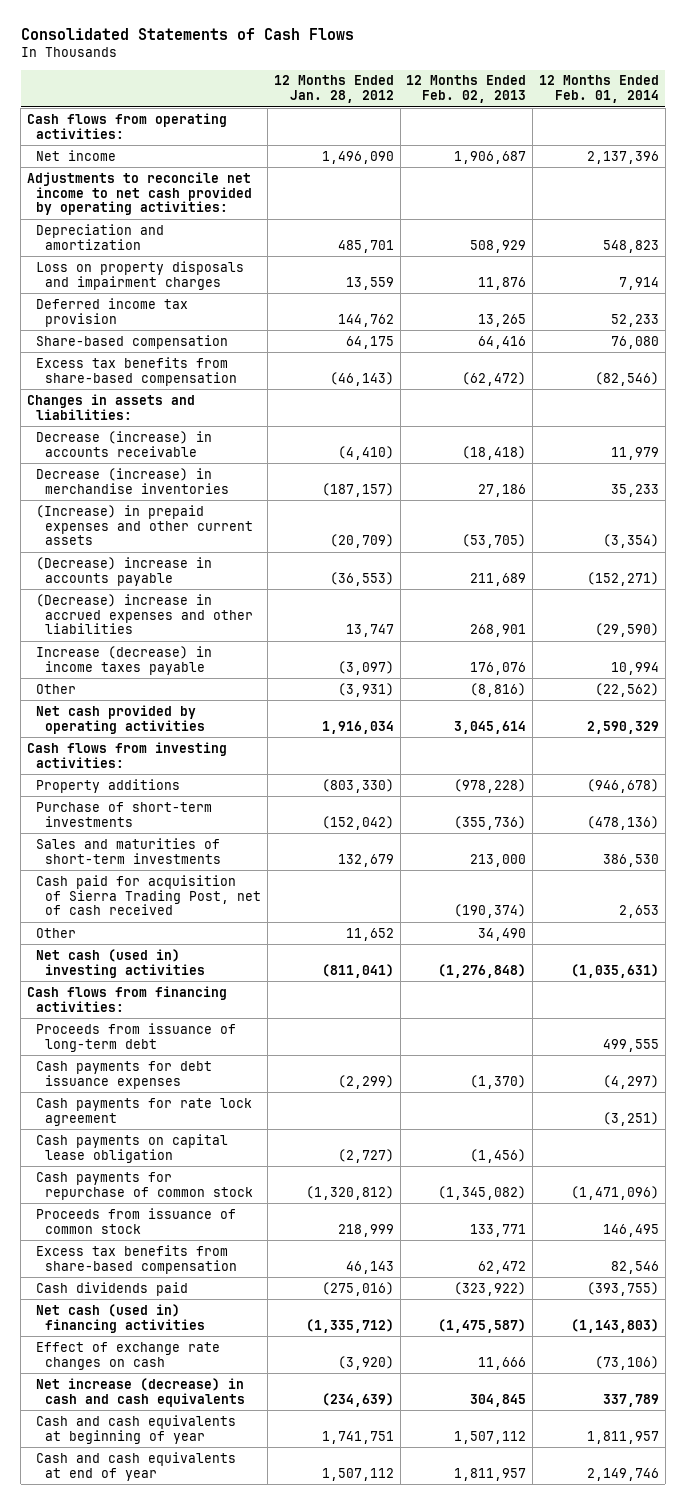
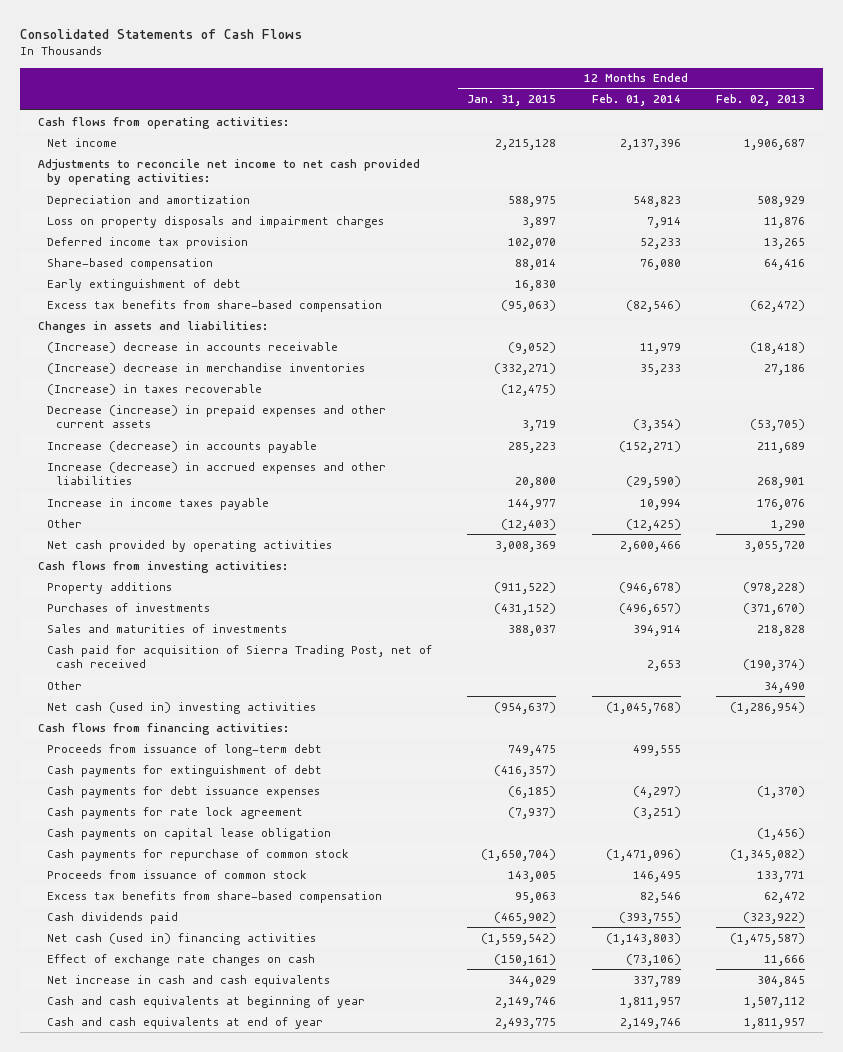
[273,75,394,104] 12 Months Ended Jan. 28, 2012 -> none
none -> [467,95,557,107] Jan. 31, 2015
none -> [46,278,241,291] Early extinguishment of debt
[36,430,213,457] Decrease (increase) in accounts receivable -> [46,341,338,353] (Increase) decrease in accounts receivable
[36,467,230,494] Decrease (increase) in merchandise inventories -> [46,362,365,374] (Increase) decrease in merchandise inventories
none -> [46,383,262,395] (Increase) in taxes recoverable
[36,504,254,546] (Increase) in prepaid expenses and other current assets -> [46,404,386,429] Decrease (increase) in prepaid expenses and other current assets
[36,556,213,586] (Decrease) increase in accounts payable -> [46,440,317,453] Increase (decrease) in accounts payable
[36,593,254,635] (Decrease) increase in accrued expenses and other liabilities -> [46,461,386,486] Increase (decrease) in accrued expenses and other liabilities
[36,645,213,675] Increase (decrease) in income taxes payable -> [46,497,269,510] Increase in income taxes payable
[470,682,527,697] (8,816) -> [771,519,806,531] 1,290
[594,682,659,697] (22,562) -> [625,518,681,531] (12,425)
[454,720,527,734] 3,045,614 -> [744,540,806,552] 3,055,720
[586,720,659,734] 2,590,329 -> [619,540,681,552] 2,600,466
[36,801,213,827] Purchase of short-term investments -> none
none -> [46,602,210,612] Purchases of investments
[36,837,222,864] Sales and maturities of short-term investments -> [46,623,287,633] Sales and maturities of investments
[470,853,527,867] 213,000 -> [757,624,806,636] 218,828
[602,853,659,867] 386,530 -> [632,624,681,636] 394,914
[438,963,527,978] (1,276,848) -> [730,701,806,714] (1,286,954)
[570,963,659,978] (1,035,631) -> [605,701,681,714] (1,045,768)
none -> [46,764,322,777] Cash payments for extinguishment of debt
[36,1377,246,1407] Net increase (decrease) in cash and cash equivalents -> [46,974,330,987] Net increase in cash and cash equivalents

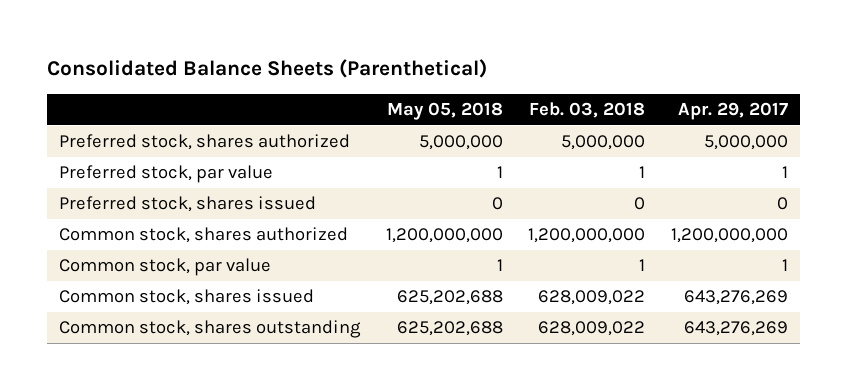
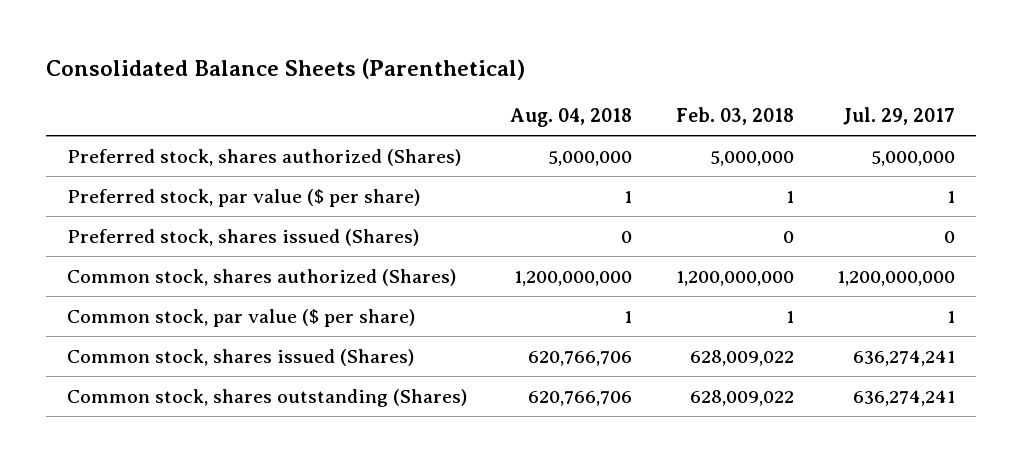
[386,101,503,120] May 05, 2018 -> none
[677,101,788,120] Apr. 29, 2017 -> none
none -> [510,108,633,128] Aug. 04, 2018
none -> [842,107,955,126] Jul. 29, 2017
[59,134,351,151] Preferred stock, shares authorized -> [67,148,462,166] Preferred stock, shares authorized (Shares)
[59,165,274,184] Preferred stock, par value -> [67,188,421,207] Preferred stock, par value ($ per share)
[59,196,317,213] Preferred stock, shares issued -> [67,228,420,246] Preferred stock, shares issued (Shares)
[59,227,349,244] Common stock, shares authorized -> [67,268,457,286] Common stock, shares authorized (Shares)
[59,258,272,277] Common stock, par value -> [67,308,416,327] Common stock, par value ($ per share)
[59,289,315,306] Common stock, shares issued -> [67,348,415,366] Common stock, shares issued (Shares)
[59,320,362,339] Common stock, shares outstanding -> [67,388,468,407] Common stock, shares outstanding (Shares)

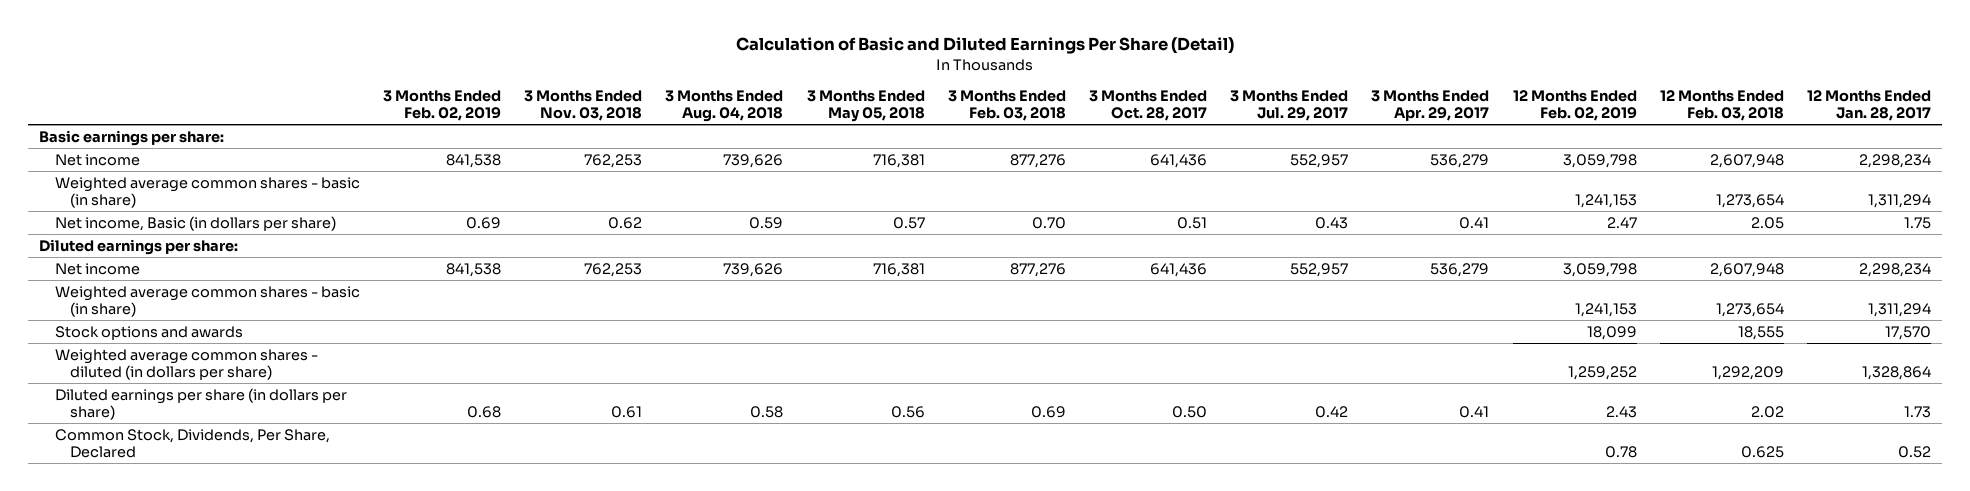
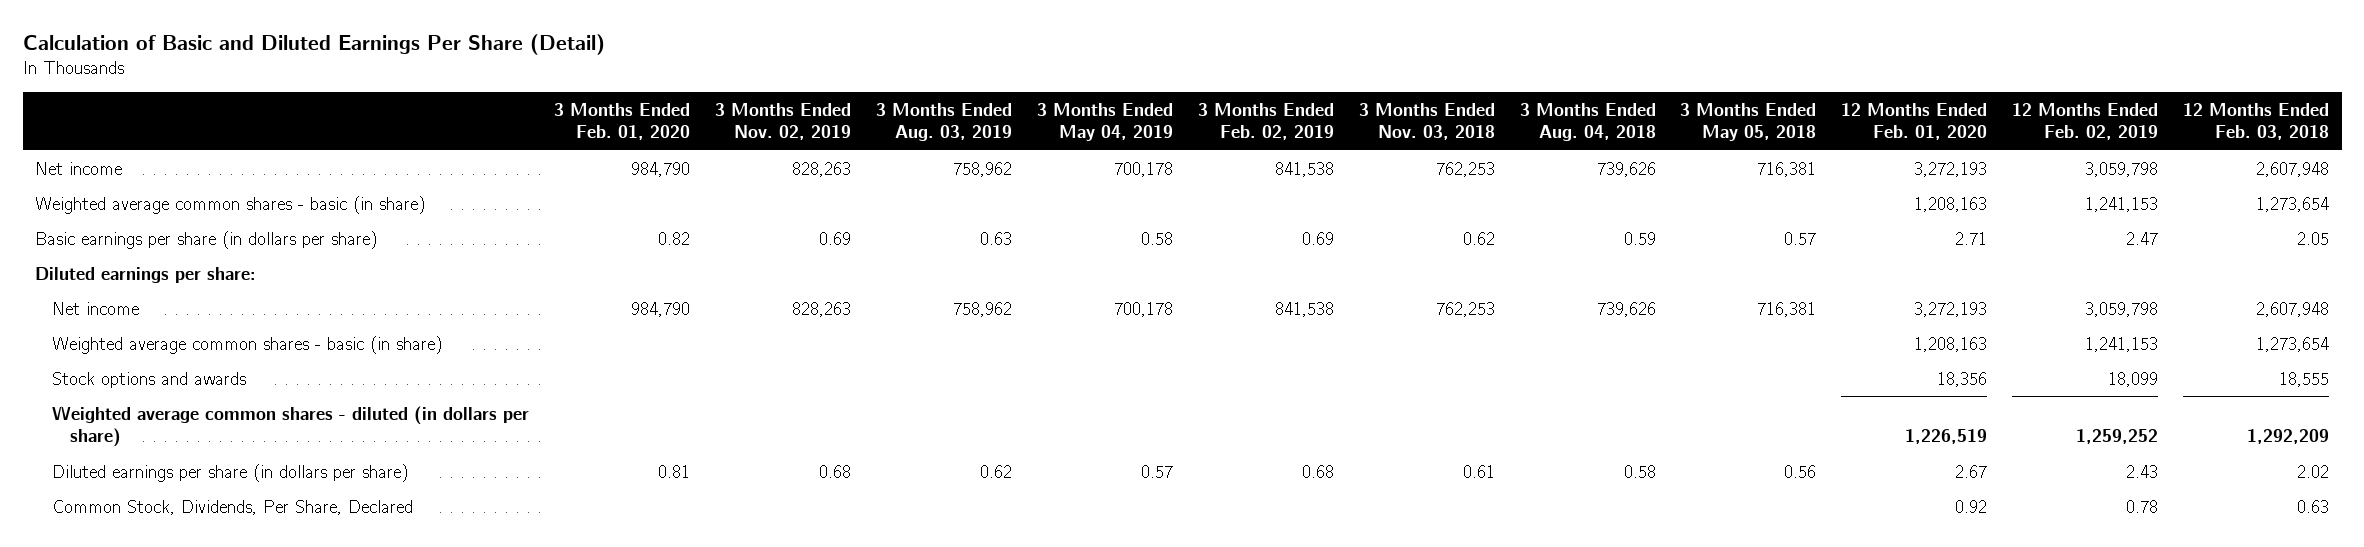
[947,89,1066,122] 3 Months Ended Feb. 03, 2018 -> none
[1088,89,1207,122] 3 Months Ended Oct. 28, 2017 -> none
[1230,89,1349,122] 3 Months Ended Jul. 29, 2017 -> none
[1371,89,1490,122] 3 Months Ended Apr. 29, 2017 -> none
[1806,89,1931,122] 12 Months Ended Jan. 28, 2017 -> none
none -> [554,102,691,141] 3 Months Ended Feb. 01, 2020
none -> [715,102,852,141] 3 Months Ended Nov. 02, 2019
none -> [876,102,1013,142] 3 Months Ended Aug. 03, 2019
none -> [1036,102,1173,142] 3 Months Ended May 04, 2019
none -> [1841,102,1988,141] 12 Months Ended Feb. 01, 2020
[39,129,225,146] Basic earnings per share: -> none
[54,215,336,231] Net income, Basic (in dollars per share) -> [35,230,378,249] Basic earnings per share (in dollars per share)
[1740,446,1784,459] 0.625 -> [2297,499,2330,513] 0.63

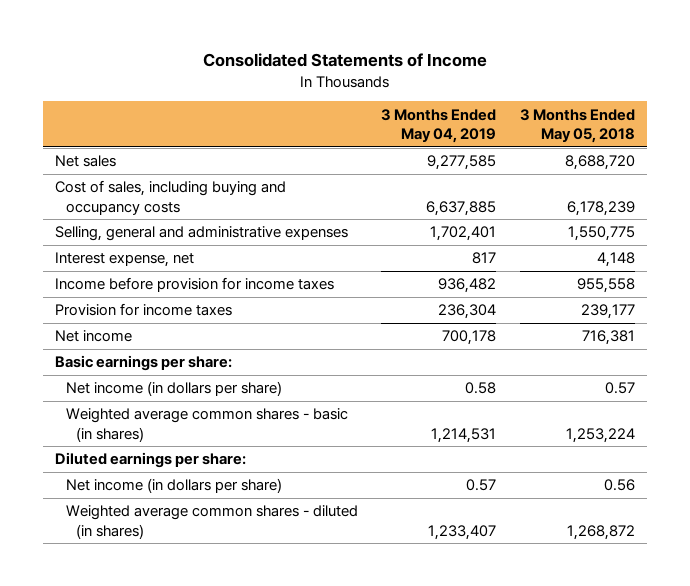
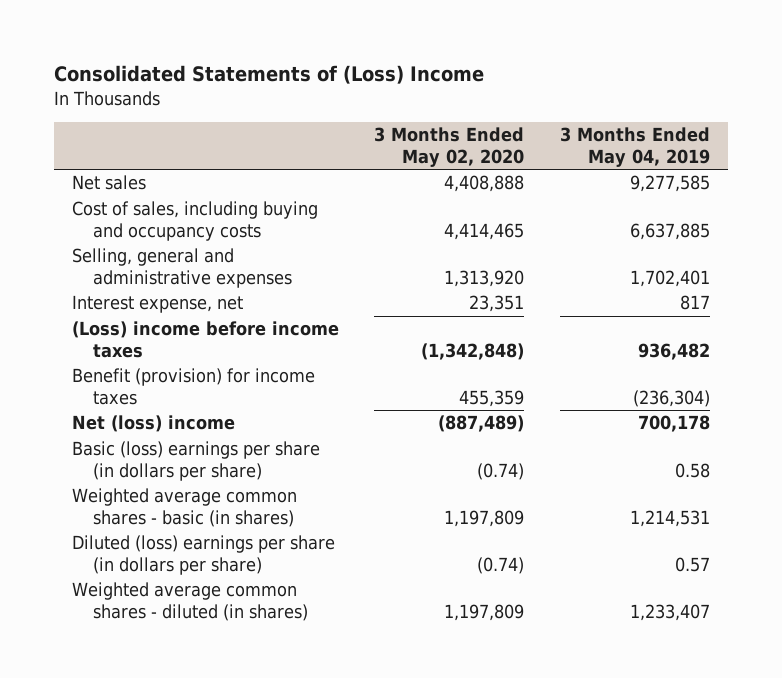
[203,53,488,68] Consolidated Statements of Income -> [54,65,485,85] Consolidated Statements of (Loss) Income
[520,108,636,144] 3 Months Ended May 05, 2018 -> none
none -> [374,127,525,167] 3 Months Ended May 02, 2020
[54,355,232,372] Basic earnings per share: -> none
[54,277,334,293] Income before provision for income taxes -> [71,321,339,358] (Loss) income before income taxes
[54,303,232,317] Provision for income taxes -> [71,368,315,405] Benefit (provision) for income taxes
[438,304,497,320] 236,304 -> [633,389,711,407] (236,304)
[54,330,132,343] Net income -> [71,415,235,433] Net (loss) income
[65,381,282,397] Net income (in dollars per share) -> [71,441,320,481] Basic (loss) earnings per share (in dollars per share)
[54,452,246,469] Diluted earnings per share: -> none
[65,478,282,494] Net income (in dollars per share) -> [71,535,335,575] Diluted (loss) earnings per share (in dollars per share)

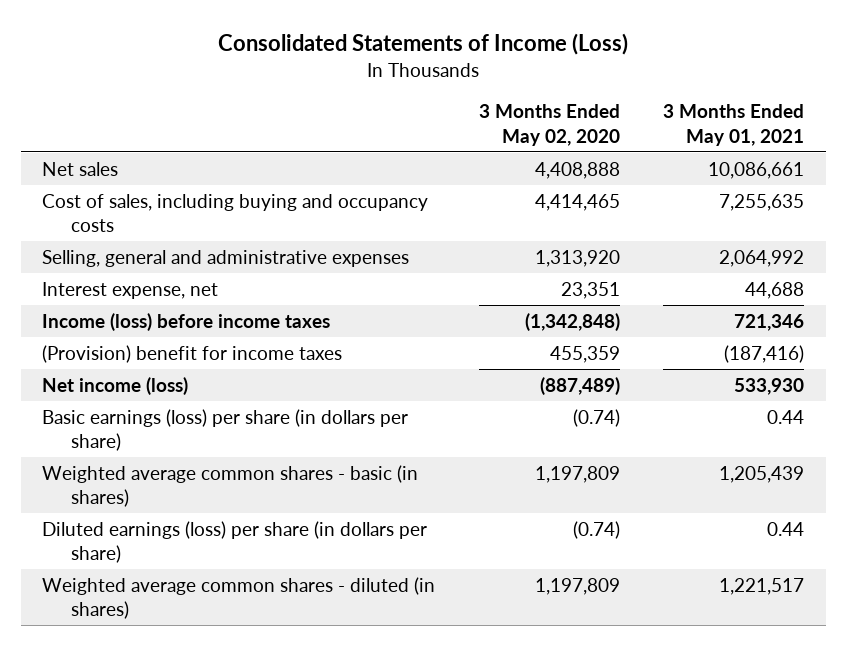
[54,65,485,85] Consolidated Statements of (Loss) Income -> [218,32,629,55] Consolidated Statements of Income (Loss)
[560,127,711,167] 3 Months Ended May 04, 2019 -> none
none -> [663,104,805,147] 3 Months Ended May 01, 2021
[71,321,339,358] (Loss) income before income taxes -> [42,312,331,331] Income (loss) before income taxes
[71,368,315,405] Benefit (provision) for income taxes -> [42,344,343,363] (Provision) benefit for income taxes
[71,415,235,433] Net (loss) income -> [42,376,189,395] Net income (loss)
[71,441,320,481] Basic (loss) earnings per share (in dollars per share) -> [42,408,409,452] Basic earnings (loss) per share (in dollars per share)
[71,535,335,575] Diluted (loss) earnings per share (in dollars per share) -> [42,520,428,564] Diluted earnings (loss) per share (in dollars per share)

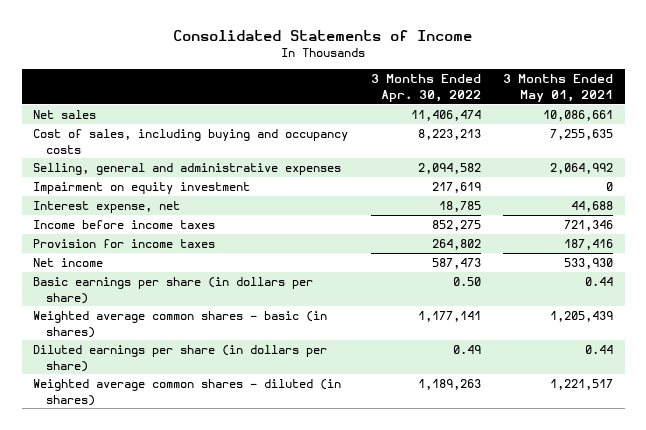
[218,32,629,55] Consolidated Statements of Income (Loss) -> [173,29,473,41] Consolidated Statements of Income
[478,104,620,147] 3 Months Ended May 02, 2020 -> none
none -> [370,74,481,102] 3 Months Ended Apr. 30, 2022
none -> [32,182,250,195] Impairment on equity investment
[42,312,331,331] Income (loss) before income taxes -> [32,220,215,230] Income before income taxes
[42,344,343,363] (Provision) benefit for income taxes -> [32,239,215,249] Provision for income taxes
[724,344,805,363] (187,416) -> [564,239,614,251] 187,416
[42,376,189,395] Net income (loss) -> [32,258,103,268] Net income
[42,408,409,452] Basic earnings (loss) per share (in dollars per share) -> [32,277,313,304] Basic earnings per share (in dollars per share)
[42,520,428,564] Diluted earnings (loss) per share (in dollars per share) -> [32,345,327,372] Diluted earnings per share (in dollars per share)

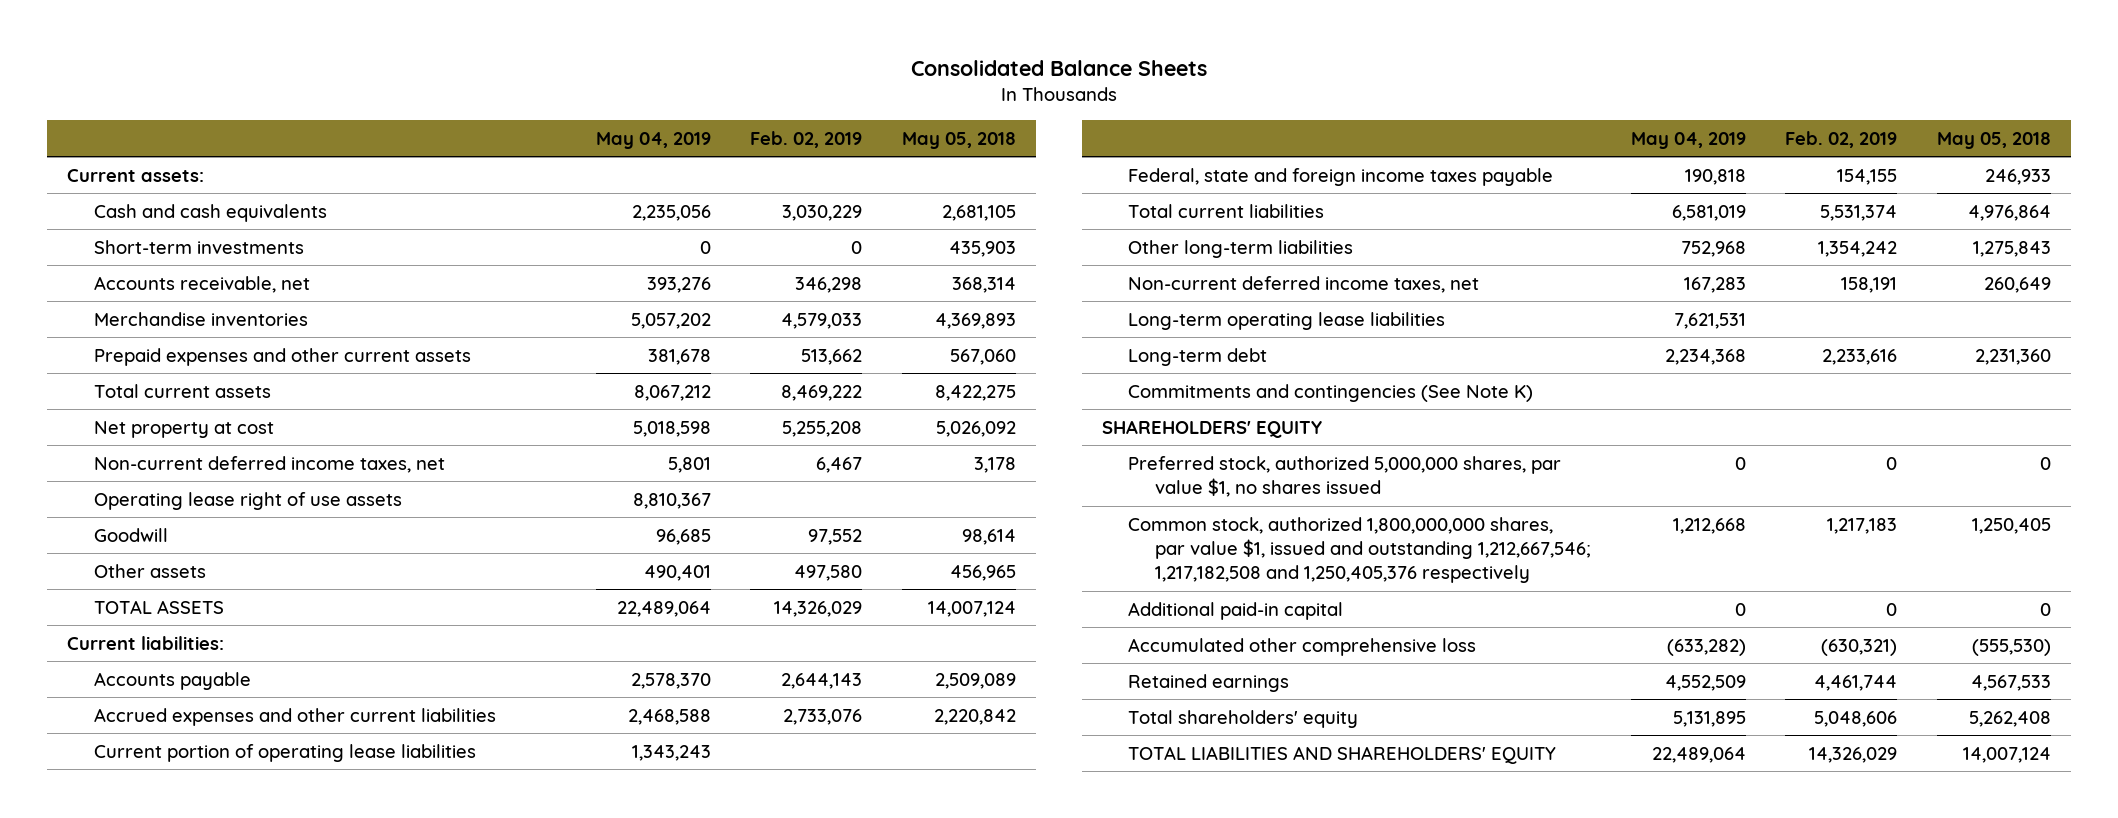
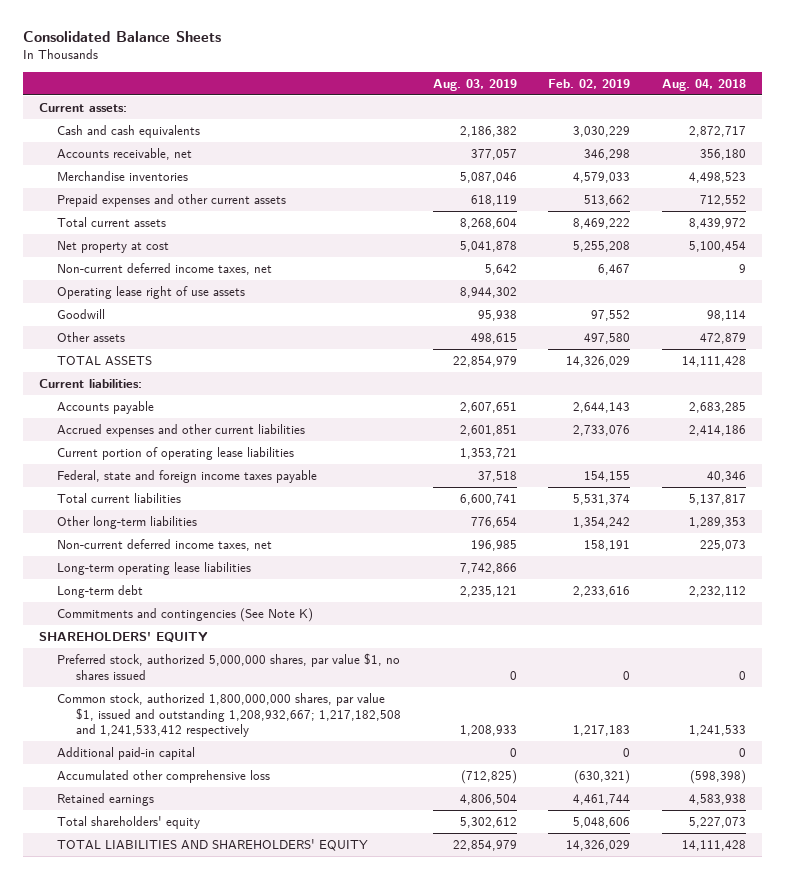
[595,131,711,149] May 04, 2019 -> none
[901,131,1016,149] May 05, 2018 -> none
none -> [432,78,517,91] Aug. 03, 2019
none -> [662,78,747,91] Aug. 04, 2018
[93,239,304,254] Short-term investments -> none
[1128,516,1591,584] Common stock, authorized 1,800,000,000 shares, par value $1, issued and outstanding 1,212,667,546; 1,217,182,508 and 1,250,405,376 respectively -> [57,692,401,738] Common stock, authorized 1,800,000,000 shares, par value $1, issued and outstanding 1,208,932,667; 1,217,182,508 and 1,241,533,412 respectively

